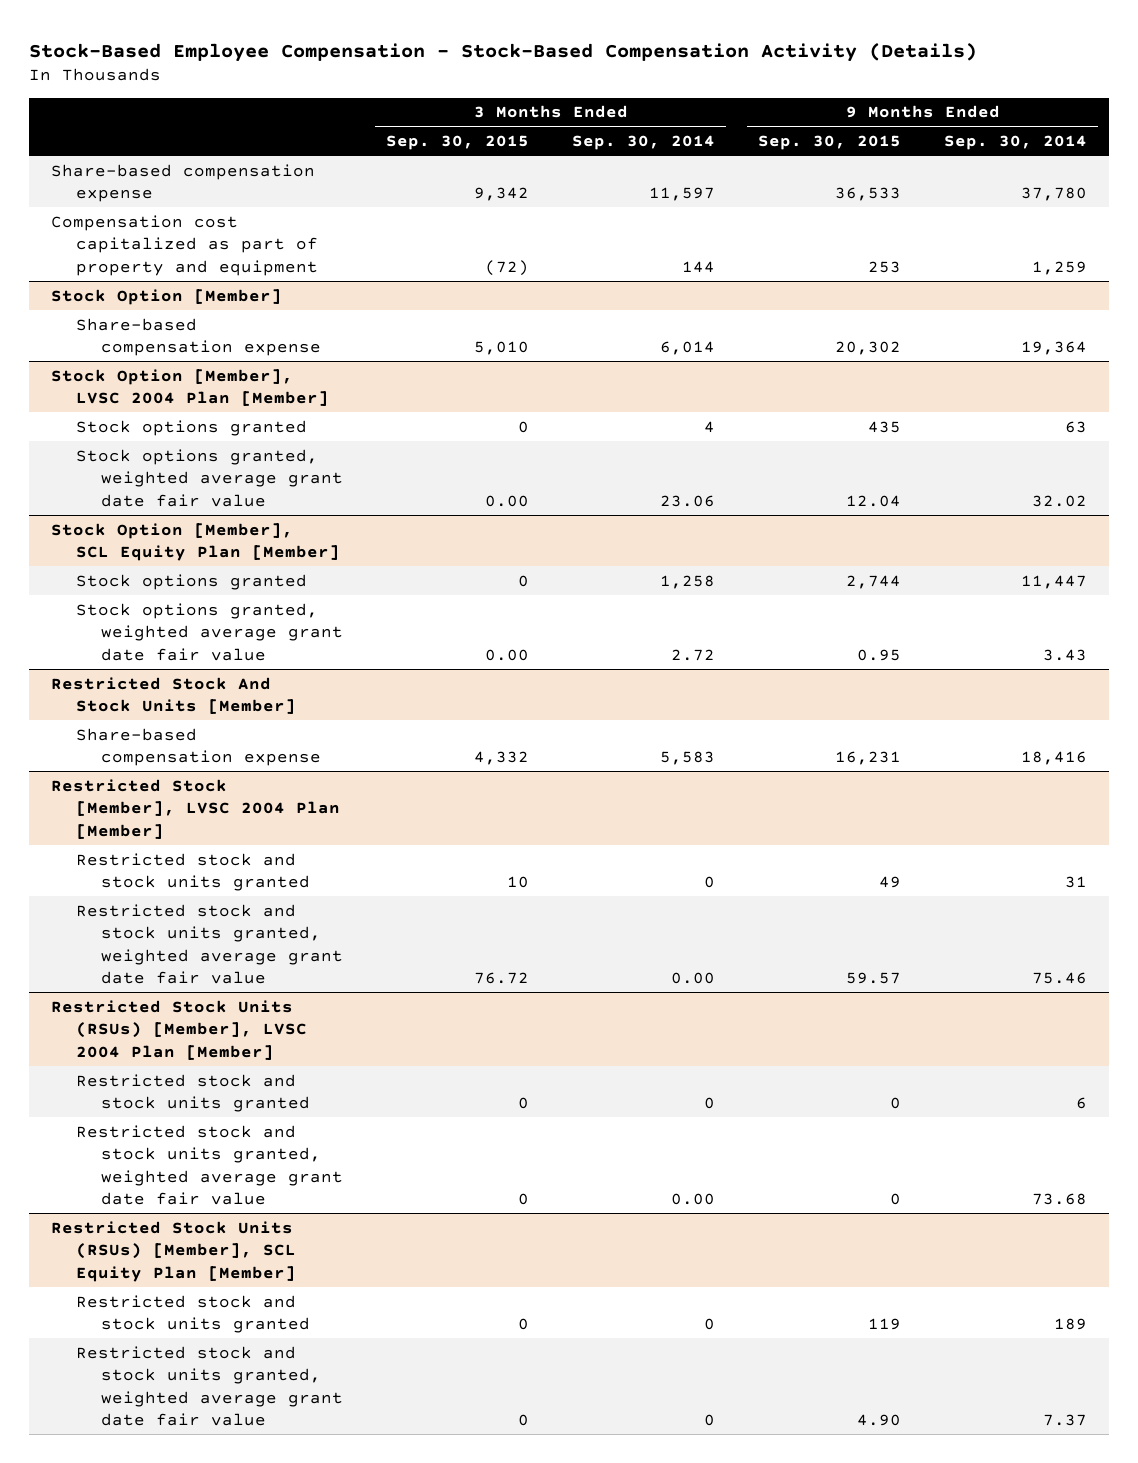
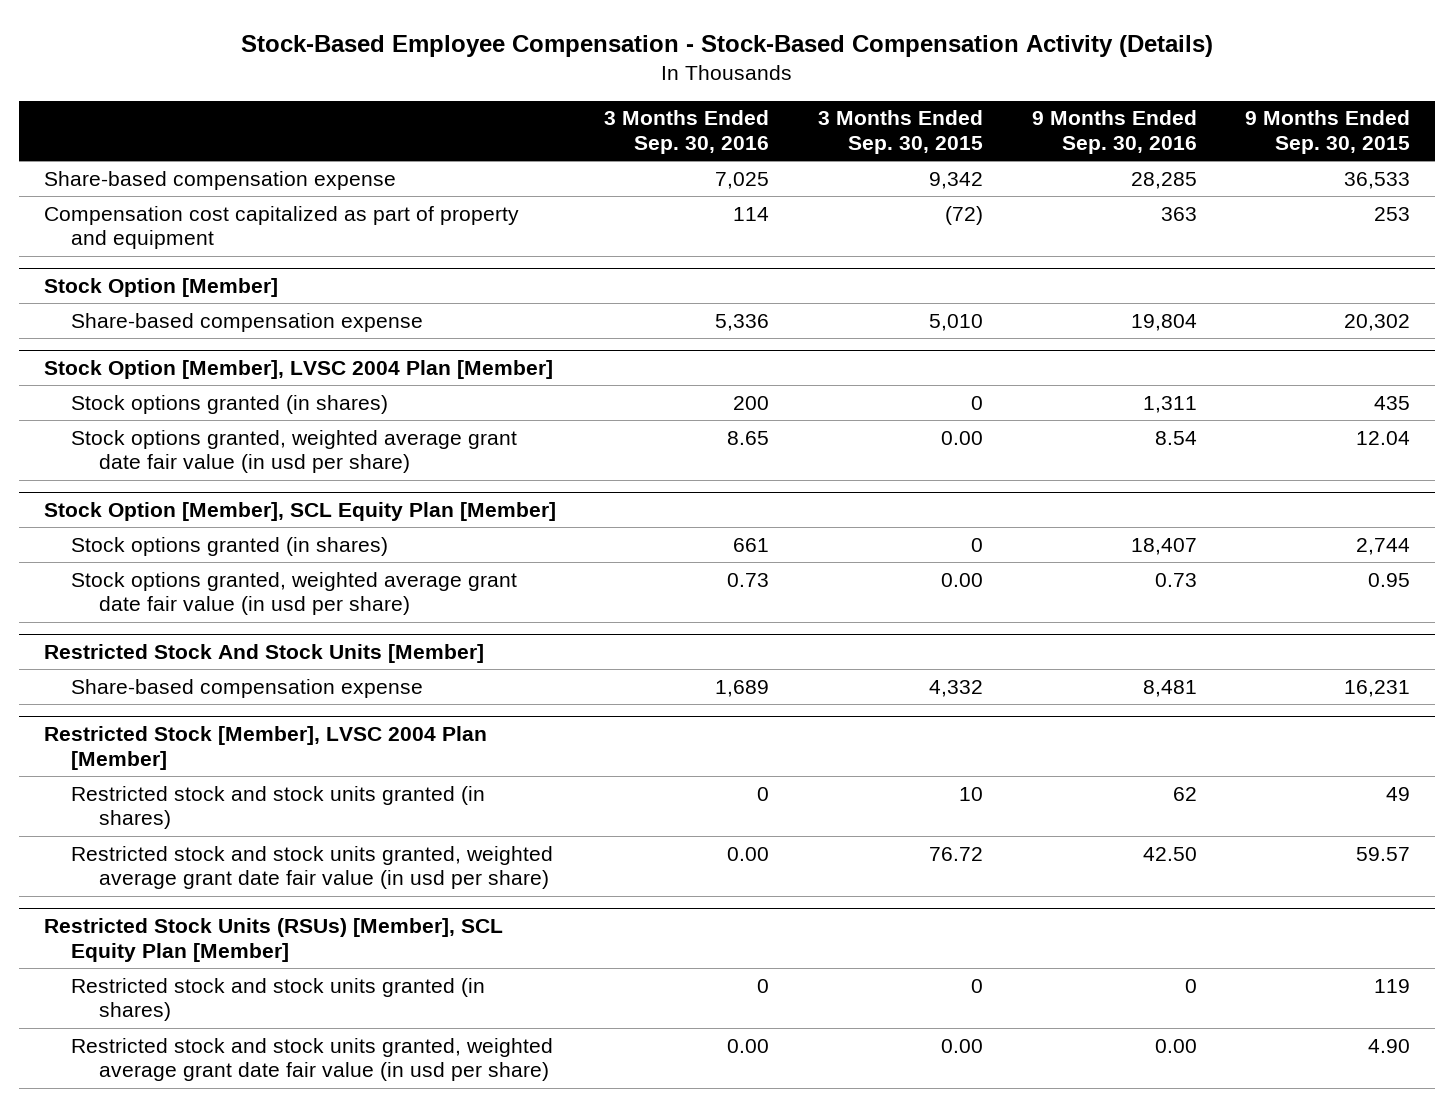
[572,135,716,151] Sep. 30, 2014 -> none
[944,135,1088,151] Sep. 30, 2014 -> none
none -> [604,110,770,154] 3 Months Ended Sep. 30, 2016
none -> [1031,110,1197,154] 9 Months Ended Sep. 30, 2016
[75,419,307,436] Stock options granted -> [71,394,389,414] Stock options granted (in shares)
[75,448,343,507] Stock options granted, weighted average grant date fair value -> [71,429,518,474] Stock options granted, weighted average grant date fair value (in usd per share)
[75,573,307,590] Stock options granted -> [71,536,389,556] Stock options granted (in shares)
[75,602,343,661] Stock options granted, weighted average grant date fair value -> [71,571,518,616] Stock options granted, weighted average grant date fair value (in usd per share)
[50,999,307,1060] Restricted Stock Units (RSUs) [Member], LVSC 2004 Plan [Member] -> none
[75,1073,310,1113] Restricted stock and stock units granted -> none
[75,1124,343,1206] Restricted stock and stock units granted, weighted average grant date fair value -> none
[75,852,310,892] Restricted stock and stock units granted -> [71,785,486,830] Restricted stock and stock units granted (in shares)
[75,903,343,985] Restricted stock and stock units granted, weighted average grant date fair value -> [71,845,554,890] Restricted stock and stock units granted, weighted average grant date fair value (in usd per share)
[75,1294,310,1334] Restricted stock and stock units granted -> [71,977,486,1022] Restricted stock and stock units granted (in shares)
[75,1345,343,1427] Restricted stock and stock units granted, weighted average grant date fair value -> [71,1037,554,1082] Restricted stock and stock units granted, weighted average grant date fair value (in usd per share)
[518,1414,530,1427] 0 -> [941,1038,984,1053] 0.00

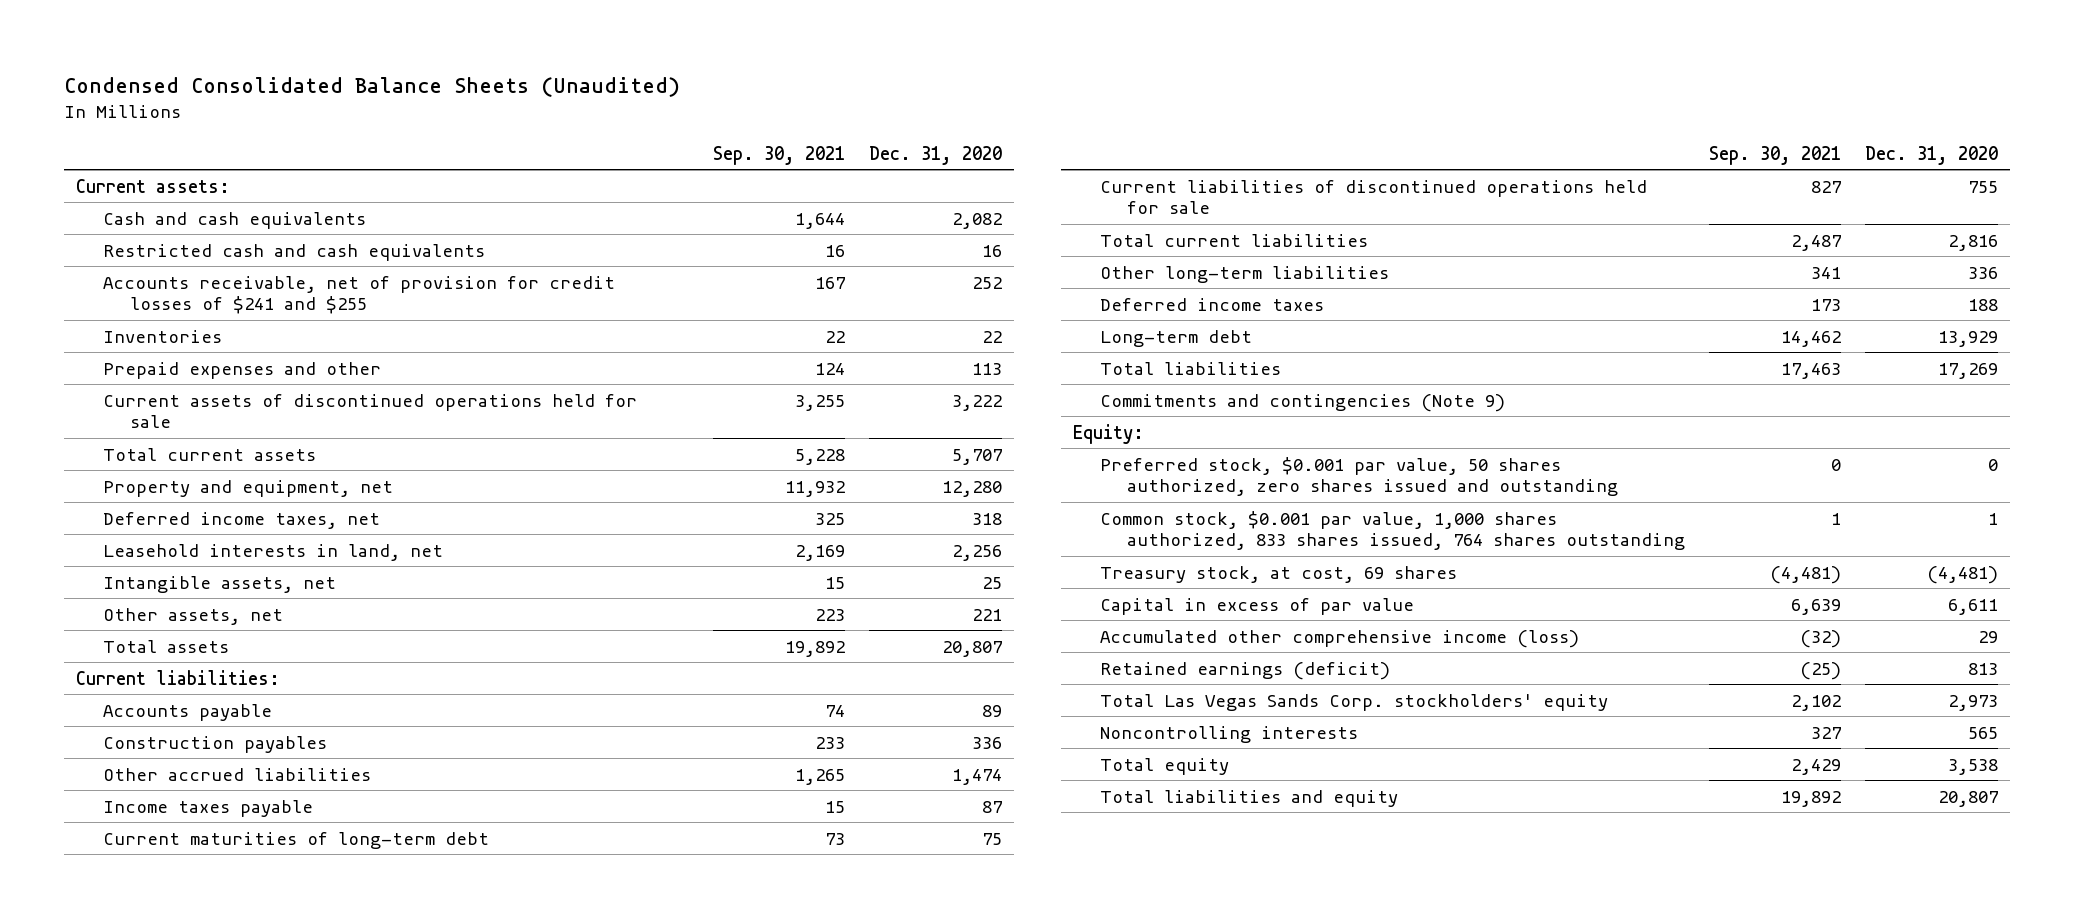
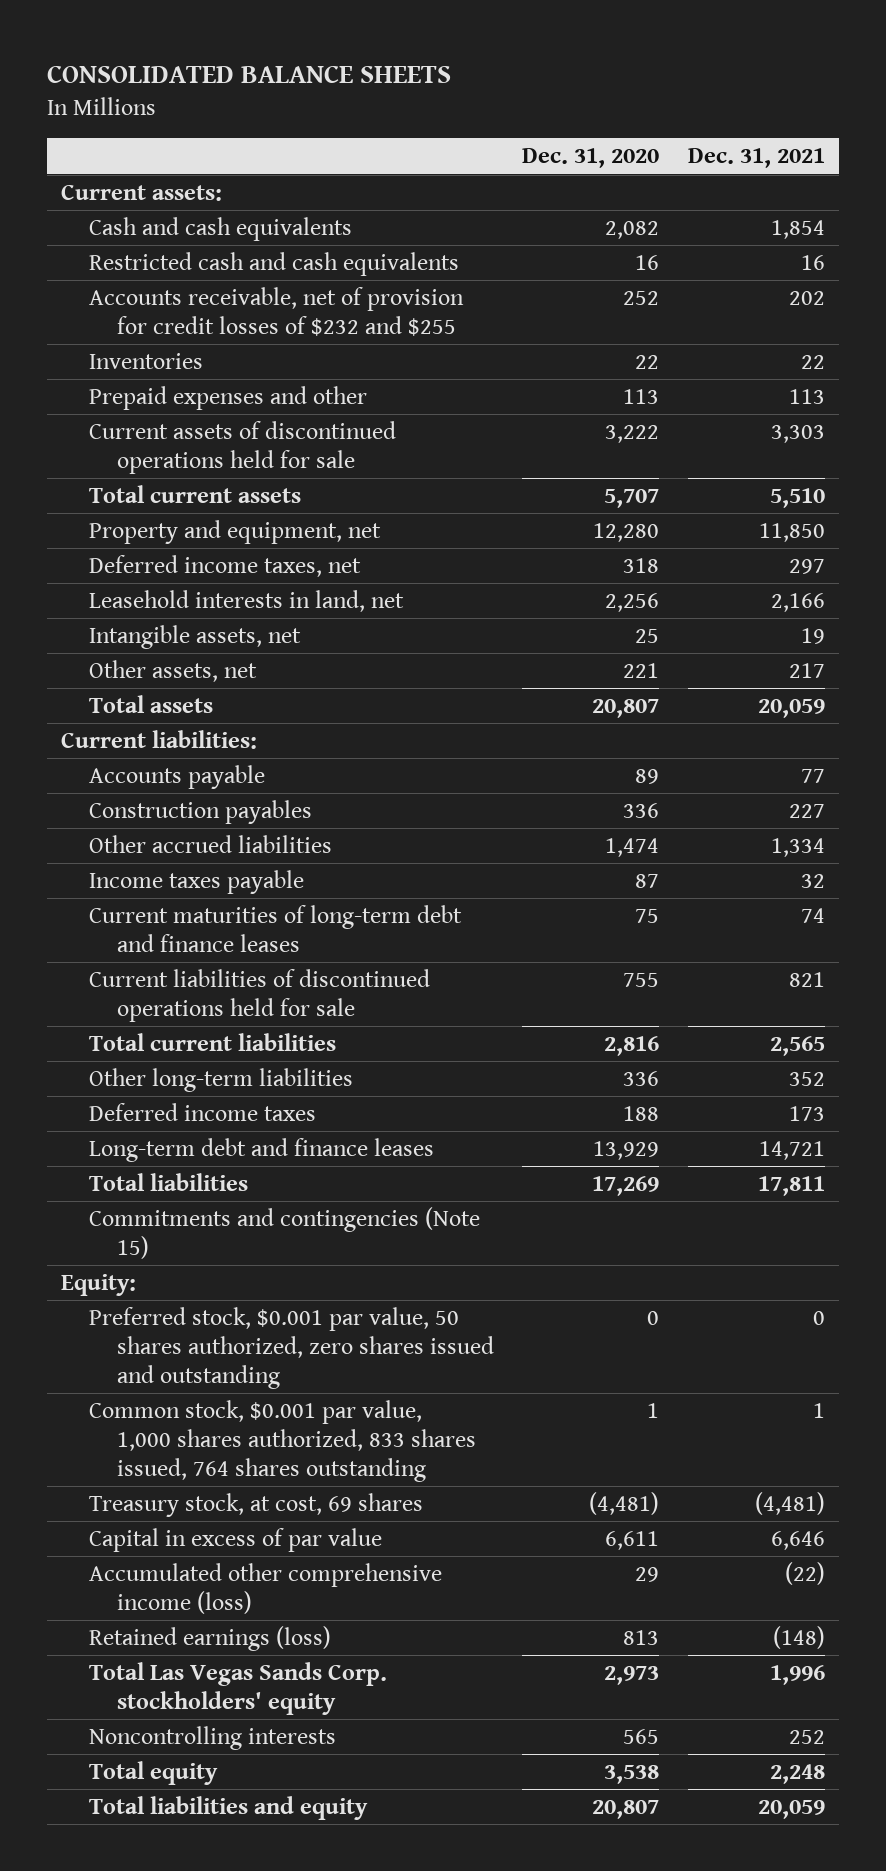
[64,77,681,98] Condensed Consolidated Balance Sheets (Unaudited) -> [46,64,451,83] CONSOLIDATED BALANCE SHEETS
[712,145,845,165] Sep. 30, 2021 -> none
none -> [687,148,825,169] Dec. 31, 2021
[103,275,616,315] Accounts receivable, net of provision for credit losses of $241 and $255 -> [88,286,464,336] Accounts receivable, net of provision for credit losses of $232 and $255
[103,831,490,849] Current maturities of long-term debt -> [88,904,462,952] Current maturities of long-term debt and finance leases
[1099,329,1252,347] Long-term debt -> [88,1137,434,1162] Long-term debt and finance leases
[1099,393,1505,412] Commitments and contingencies (Note 9) -> [88,1206,480,1259] Commitments and contingencies (Note 15)
[1099,661,1390,680] Retained earnings (deficit) -> [88,1625,331,1651] Retained earnings (loss)

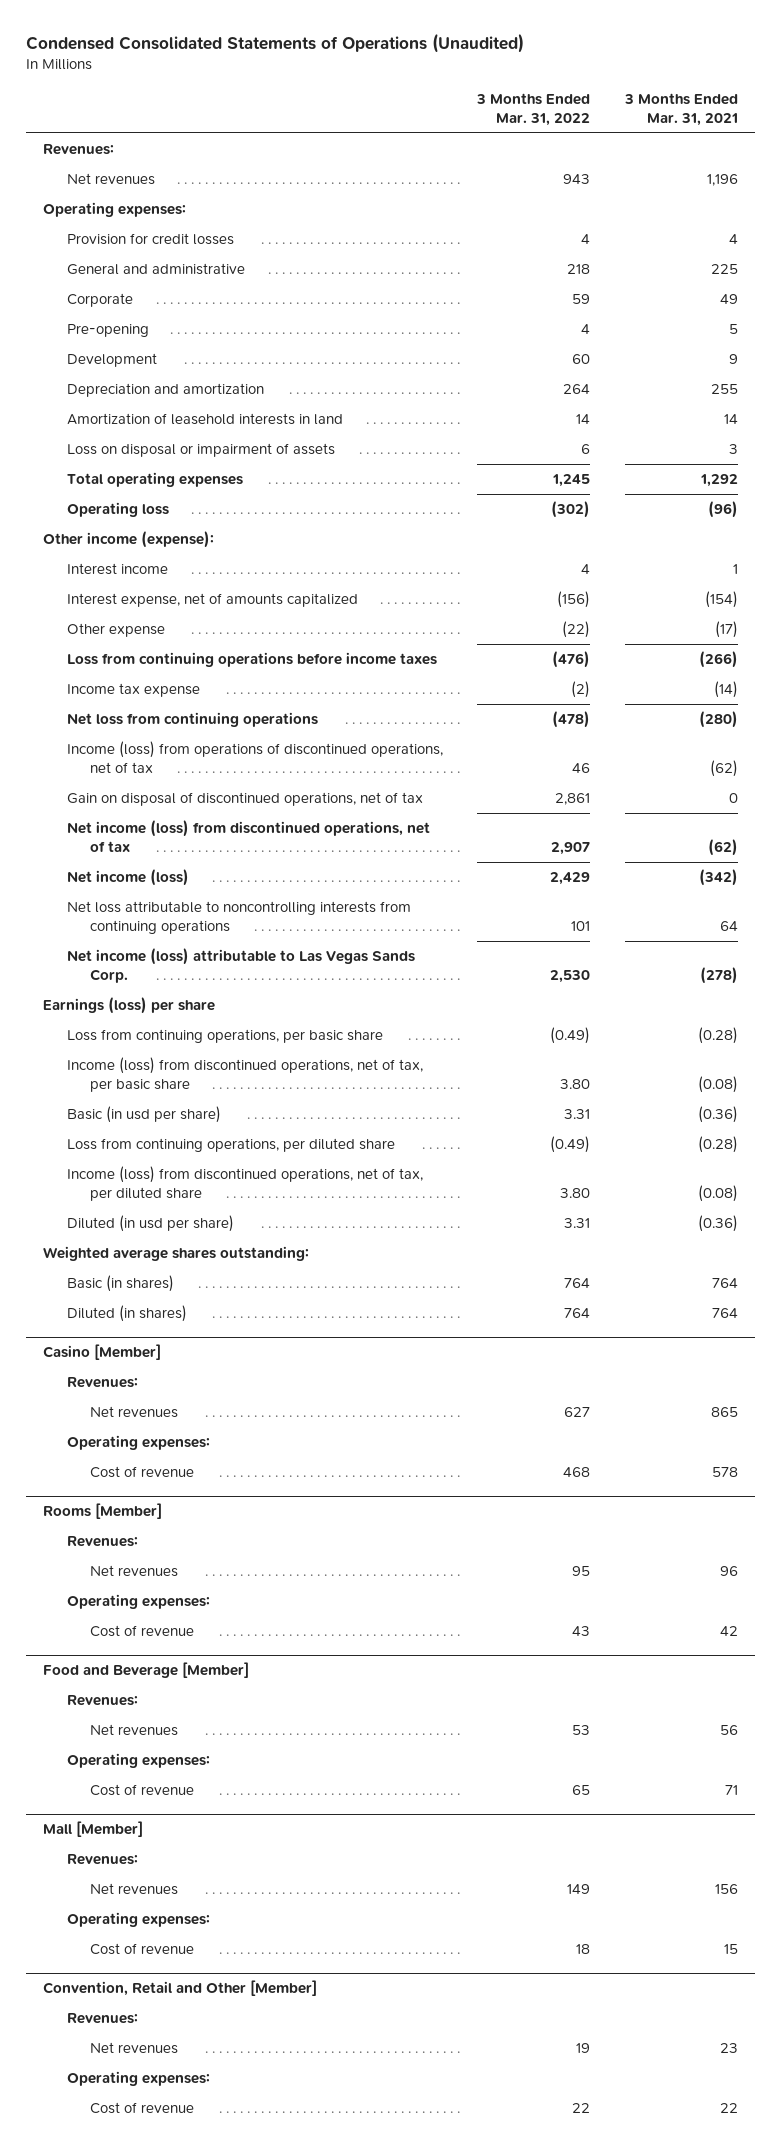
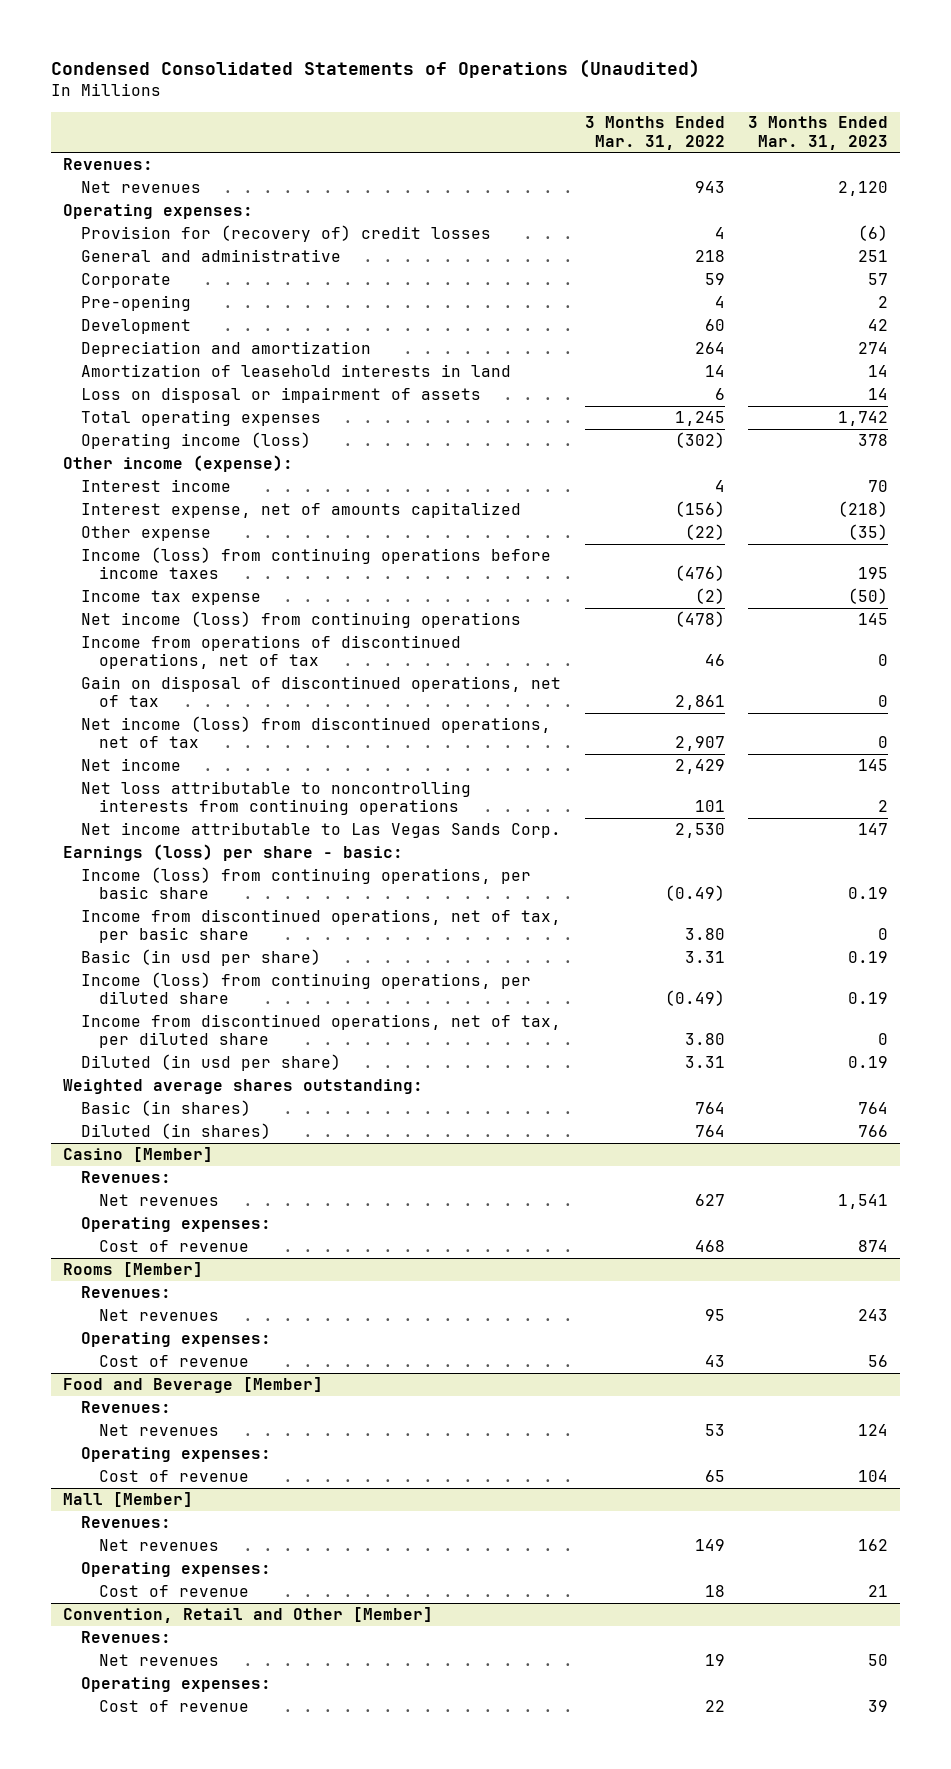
[623,92,738,127] 3 Months Ended Mar. 31, 2021 -> none
none -> [748,116,889,150] 3 Months Ended Mar. 31, 2023
[66,232,234,245] Provision for credit losses -> [80,224,491,242] Provision for (recovery of) credit losses
[66,501,169,517] Operating loss -> [80,431,311,449] Operating income (loss)
[66,651,437,667] Loss from continuing operations before income taxes -> [80,546,551,579] Income (loss) from continuing operations before income taxes
[66,711,318,727] Net loss from continuing operations -> [80,610,521,628] Net income (loss) from continuing operations
[66,740,443,774] Income (loss) from operations of discontinued operations, net of tax -> [80,634,461,669] Income from operations of discontinued operations, net of tax
[66,868,189,886] Net income (loss) -> [80,757,181,771] Net income
[66,947,415,984] Net income (loss) attributable to Las Vegas Sands Corp. -> [80,821,561,838] Net income attributable to Las Vegas Sands Corp.
[43,996,216,1014] Earnings (loss) per share -> [62,843,403,861] Earnings (loss) per share - basic:
[66,1028,383,1043] Loss from continuing operations, per basic share -> [80,866,531,899] Income (loss) from continuing operations, per basic share
[66,1056,423,1093] Income (loss) from discontinued operations, net of tax, per basic share -> [80,908,561,943] Income from discontinued operations, net of tax, per basic share
[66,1137,395,1152] Loss from continuing operations, per diluted share -> [80,971,531,1004] Income (loss) from continuing operations, per diluted share
[66,1165,423,1202] Income (loss) from discontinued operations, net of tax, per diluted share -> [80,1013,561,1048] Income from discontinued operations, net of tax, per diluted share

